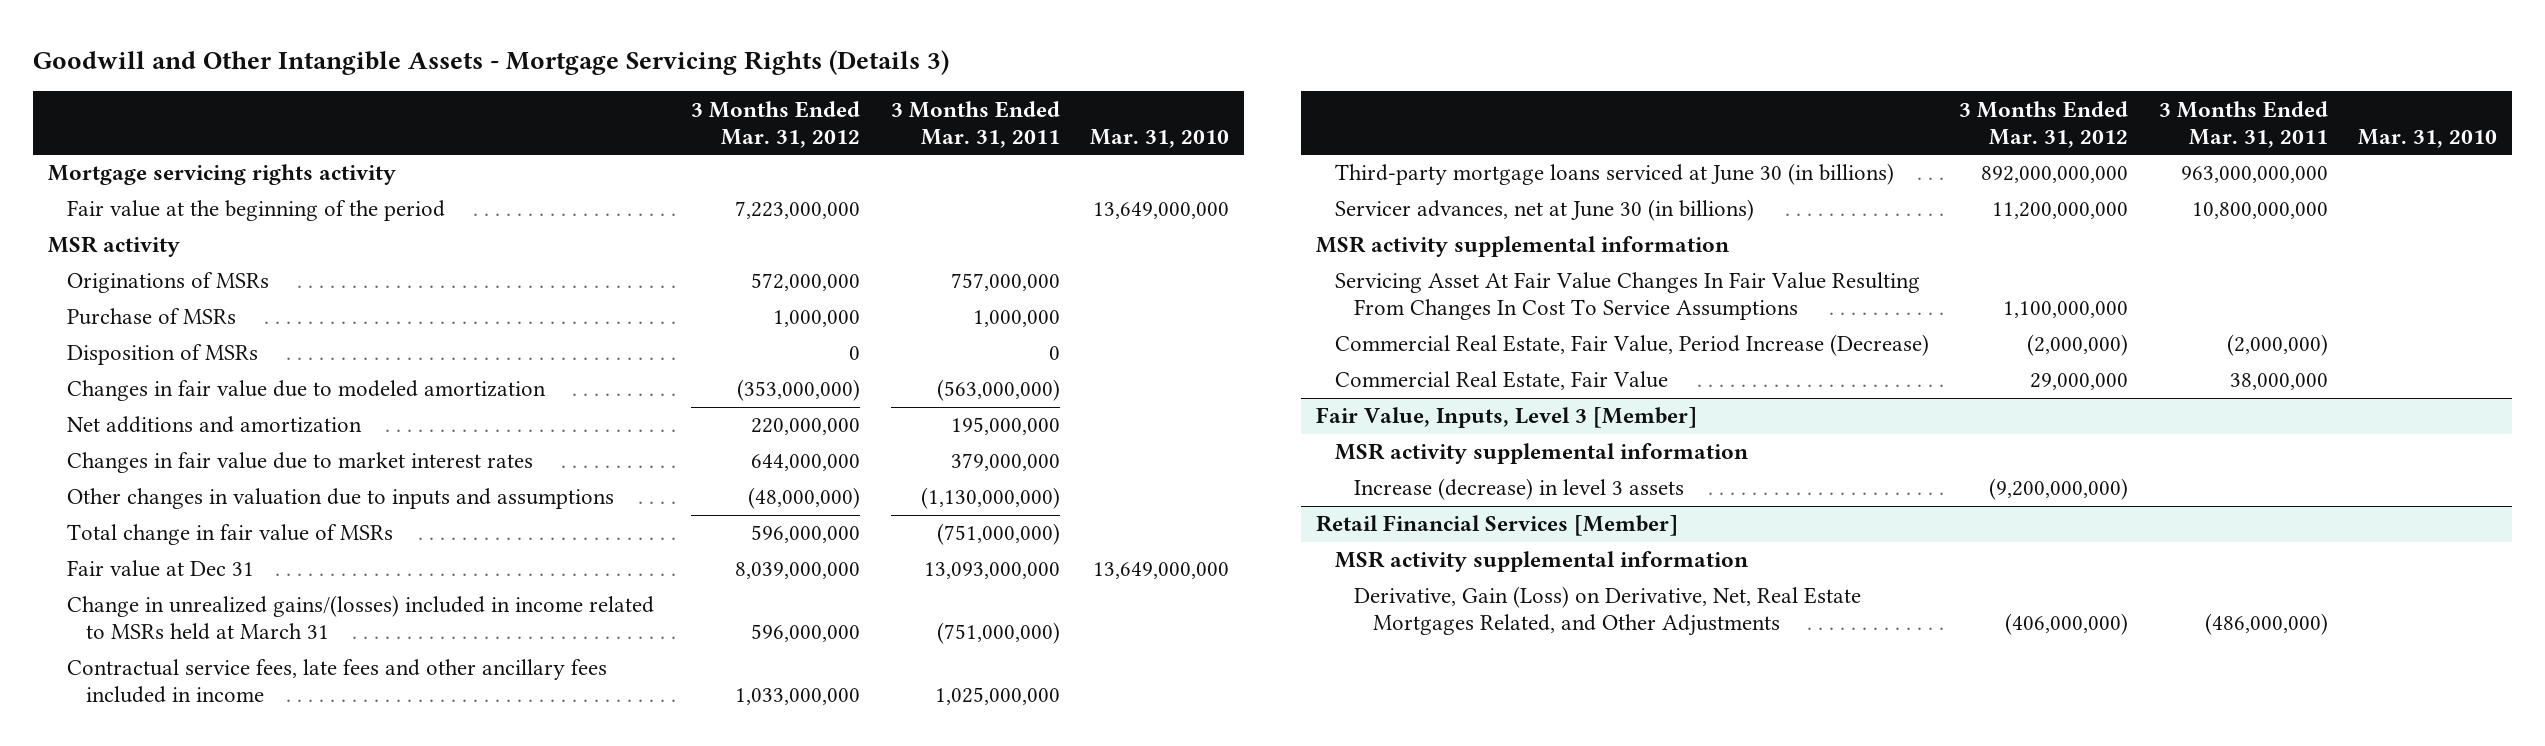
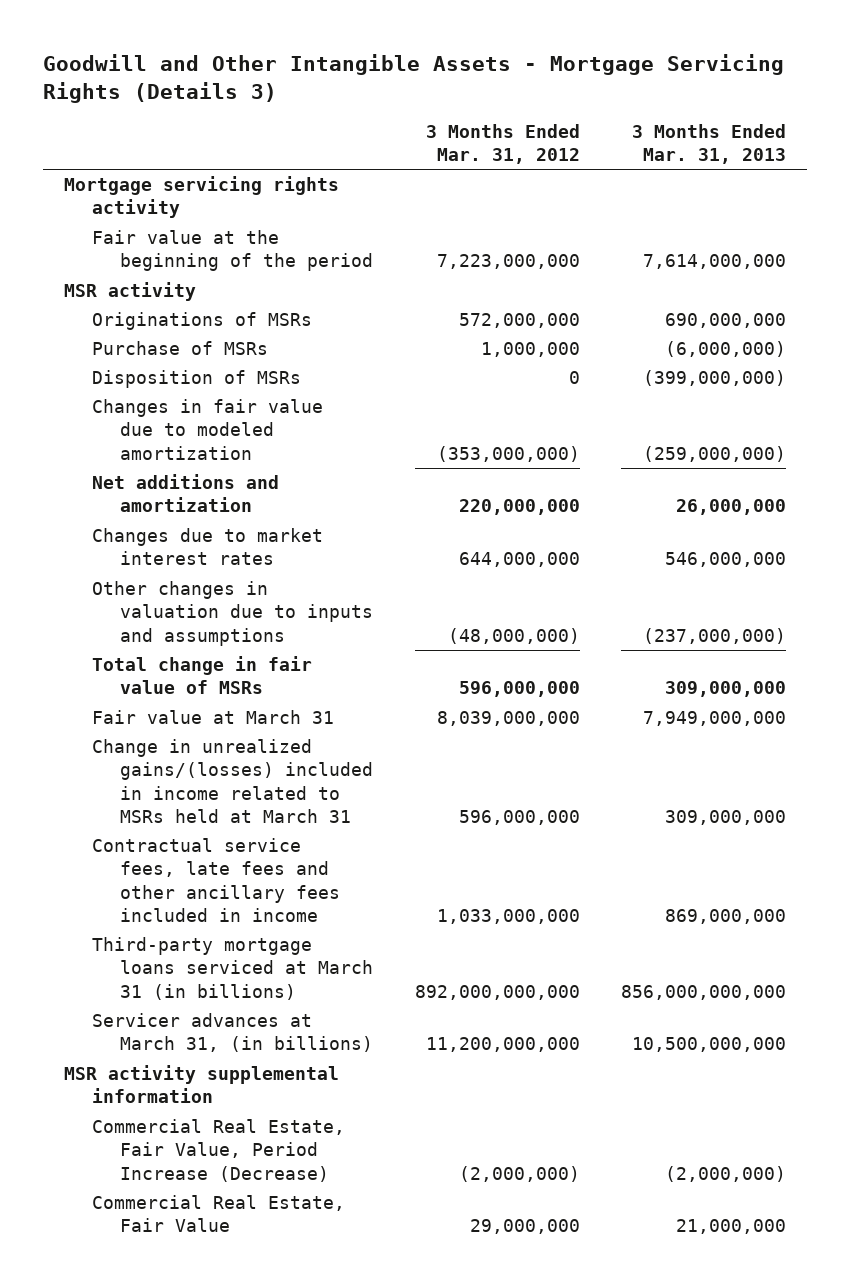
[890,100,1060,148] 3 Months Ended Mar. 31, 2011 -> none
[1089,128,1229,148] Mar. 31, 2010 -> none
none -> [632,123,787,164] 3 Months Ended Mar. 31, 2013
[66,452,533,474] Changes in fair value due to market interest rates -> [91,528,323,566] Changes due to market interest rates
[66,560,254,578] Fair value at Dec 31 -> [91,710,334,725] Fair value at March 31
[1334,163,1894,186] Third-party mortgage loans serviced at June 30 (in billions) -> [91,937,373,1000] Third-party mortgage loans serviced at March 31 (in billions)
[1334,199,1754,222] Servicer advances, net at June 30 (in billions) -> [91,1013,373,1053] Servicer advances at March 31, (in billions)
[1334,272,1920,321] Servicing Asset At Fair Value Changes In Fair Value Resulting From Changes In Cost To Service Assumptions -> none
[1316,407,1698,429] Fair Value, Inputs, Level 3 [Member] -> none
[1334,443,1748,465] MSR activity supplemental information -> none
[1353,478,1684,501] Increase (decrease) in level 3 assets -> none
[1316,515,1679,537] Retail Financial Services [Member] -> none
[1334,551,1748,573] MSR activity supplemental information -> none
[1353,586,1861,637] Derivative, Gain (Loss) on Derivative, Net, Real Estate Mortgages Related, and Other Adjustments -> none

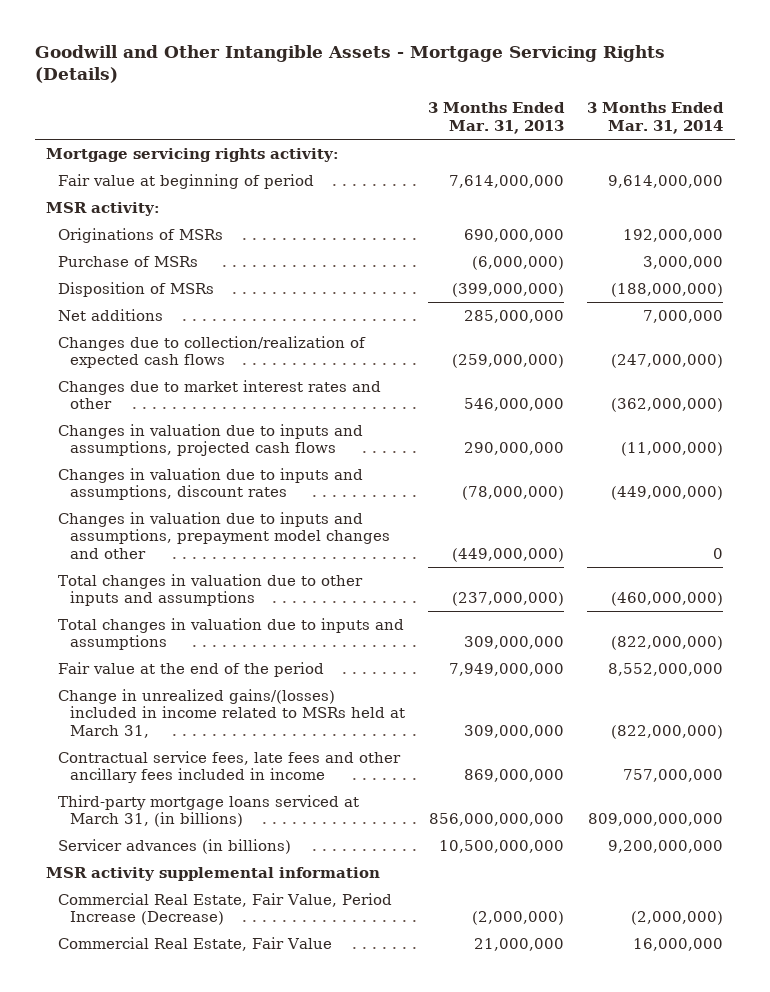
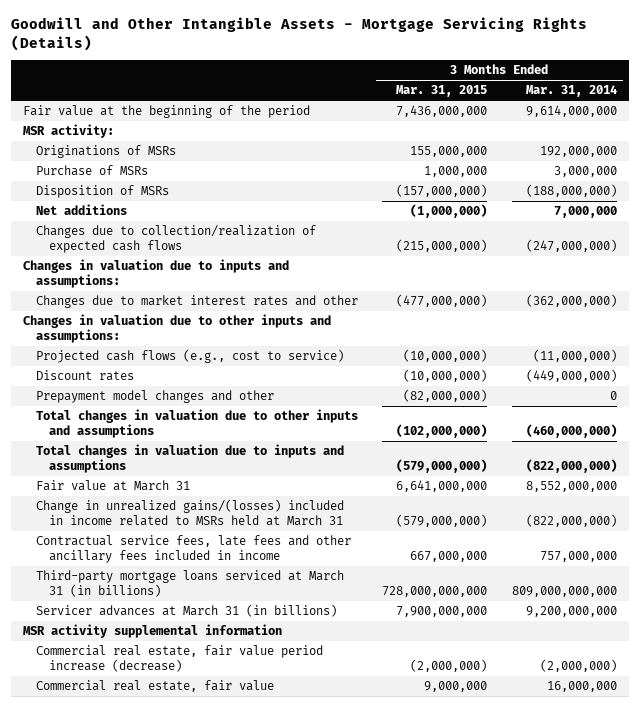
[428,102,566,134] 3 Months Ended Mar. 31, 2013 -> none
none -> [396,85,488,98] Mar. 31, 2015
[46,147,340,162] Mortgage servicing rights activity: -> none
[58,173,315,189] Fair value at beginning of period -> [22,105,310,119] Fair value at the beginning of the period
none -> [22,259,289,288] Changes in valuation due to inputs and assumptions:
none -> [22,314,331,343] Changes in valuation due to other inputs and assumptions:
[58,423,364,457] Changes in valuation due to inputs and assumptions, projected cash flows -> [35,349,344,364] Projected cash flows (e.g., cost to service)
[58,467,364,501] Changes in valuation due to inputs and assumptions, discount rates -> [35,370,134,382] Discount rates
[58,511,391,559] Changes in valuation due to inputs and assumptions, prepayment model changes and other -> [35,390,274,404] Prepayment model changes and other
[58,661,325,677] Fair value at the end of the period -> [35,480,190,492] Fair value at March 31
[58,688,406,738] Change in unrealized gains/(losses) included in income related to MSRs held at March 31, -> [35,499,344,526] Change in unrealized gains/(losses) included in income related to MSRs held at March 31
[58,794,360,828] Third-party mortgage loans serviced at March 31, (in billions) -> [35,570,344,597] Third-party mortgage loans serviced at March 31 (in billions)
[58,838,292,854] Servicer advances (in billions) -> [35,604,337,618] Servicer advances at March 31 (in billions)
[58,892,393,926] Commercial Real Estate, Fair Value, Period Increase (Decrease) -> [35,645,323,672] Commercial real estate, fair value period increase (decrease)
[58,936,333,951] Commercial Real Estate, Fair Value -> [35,680,274,693] Commercial real estate, fair value

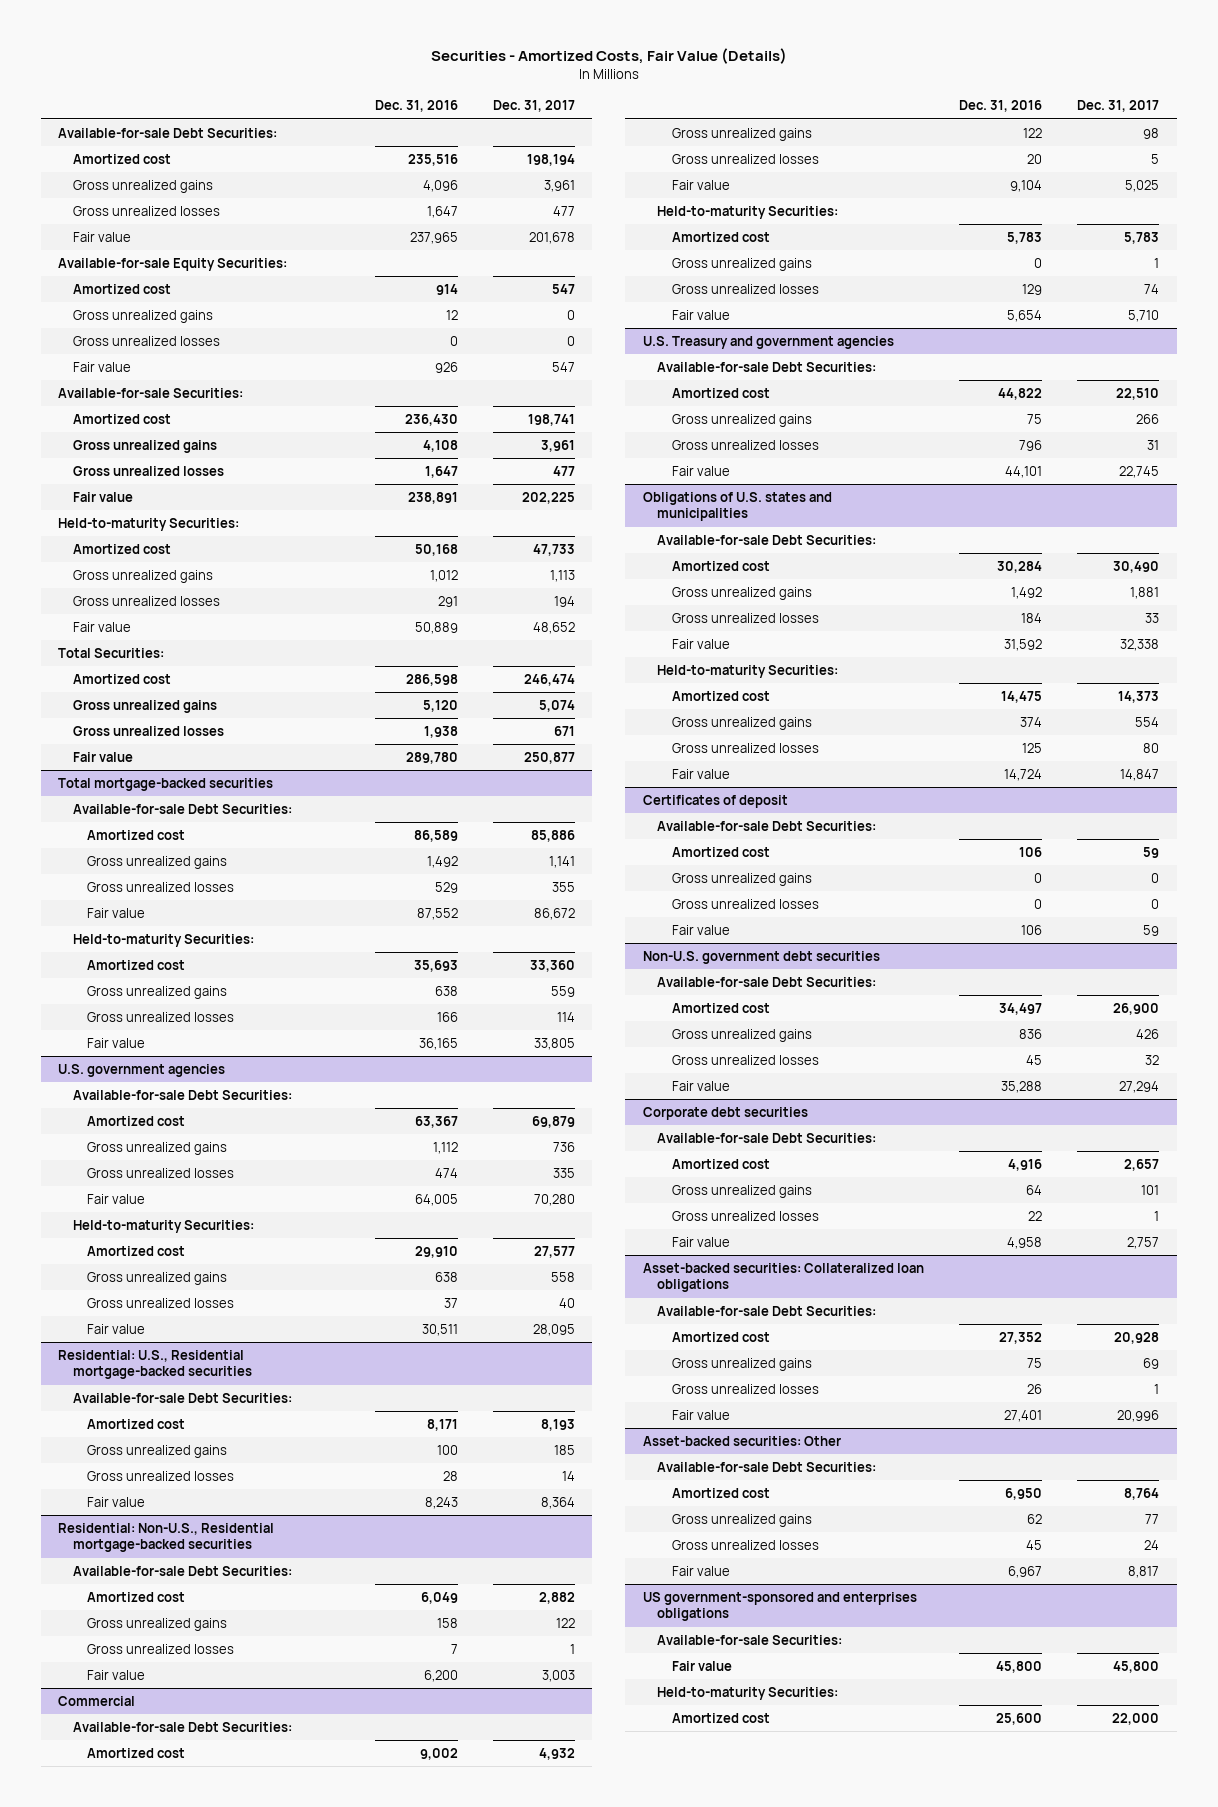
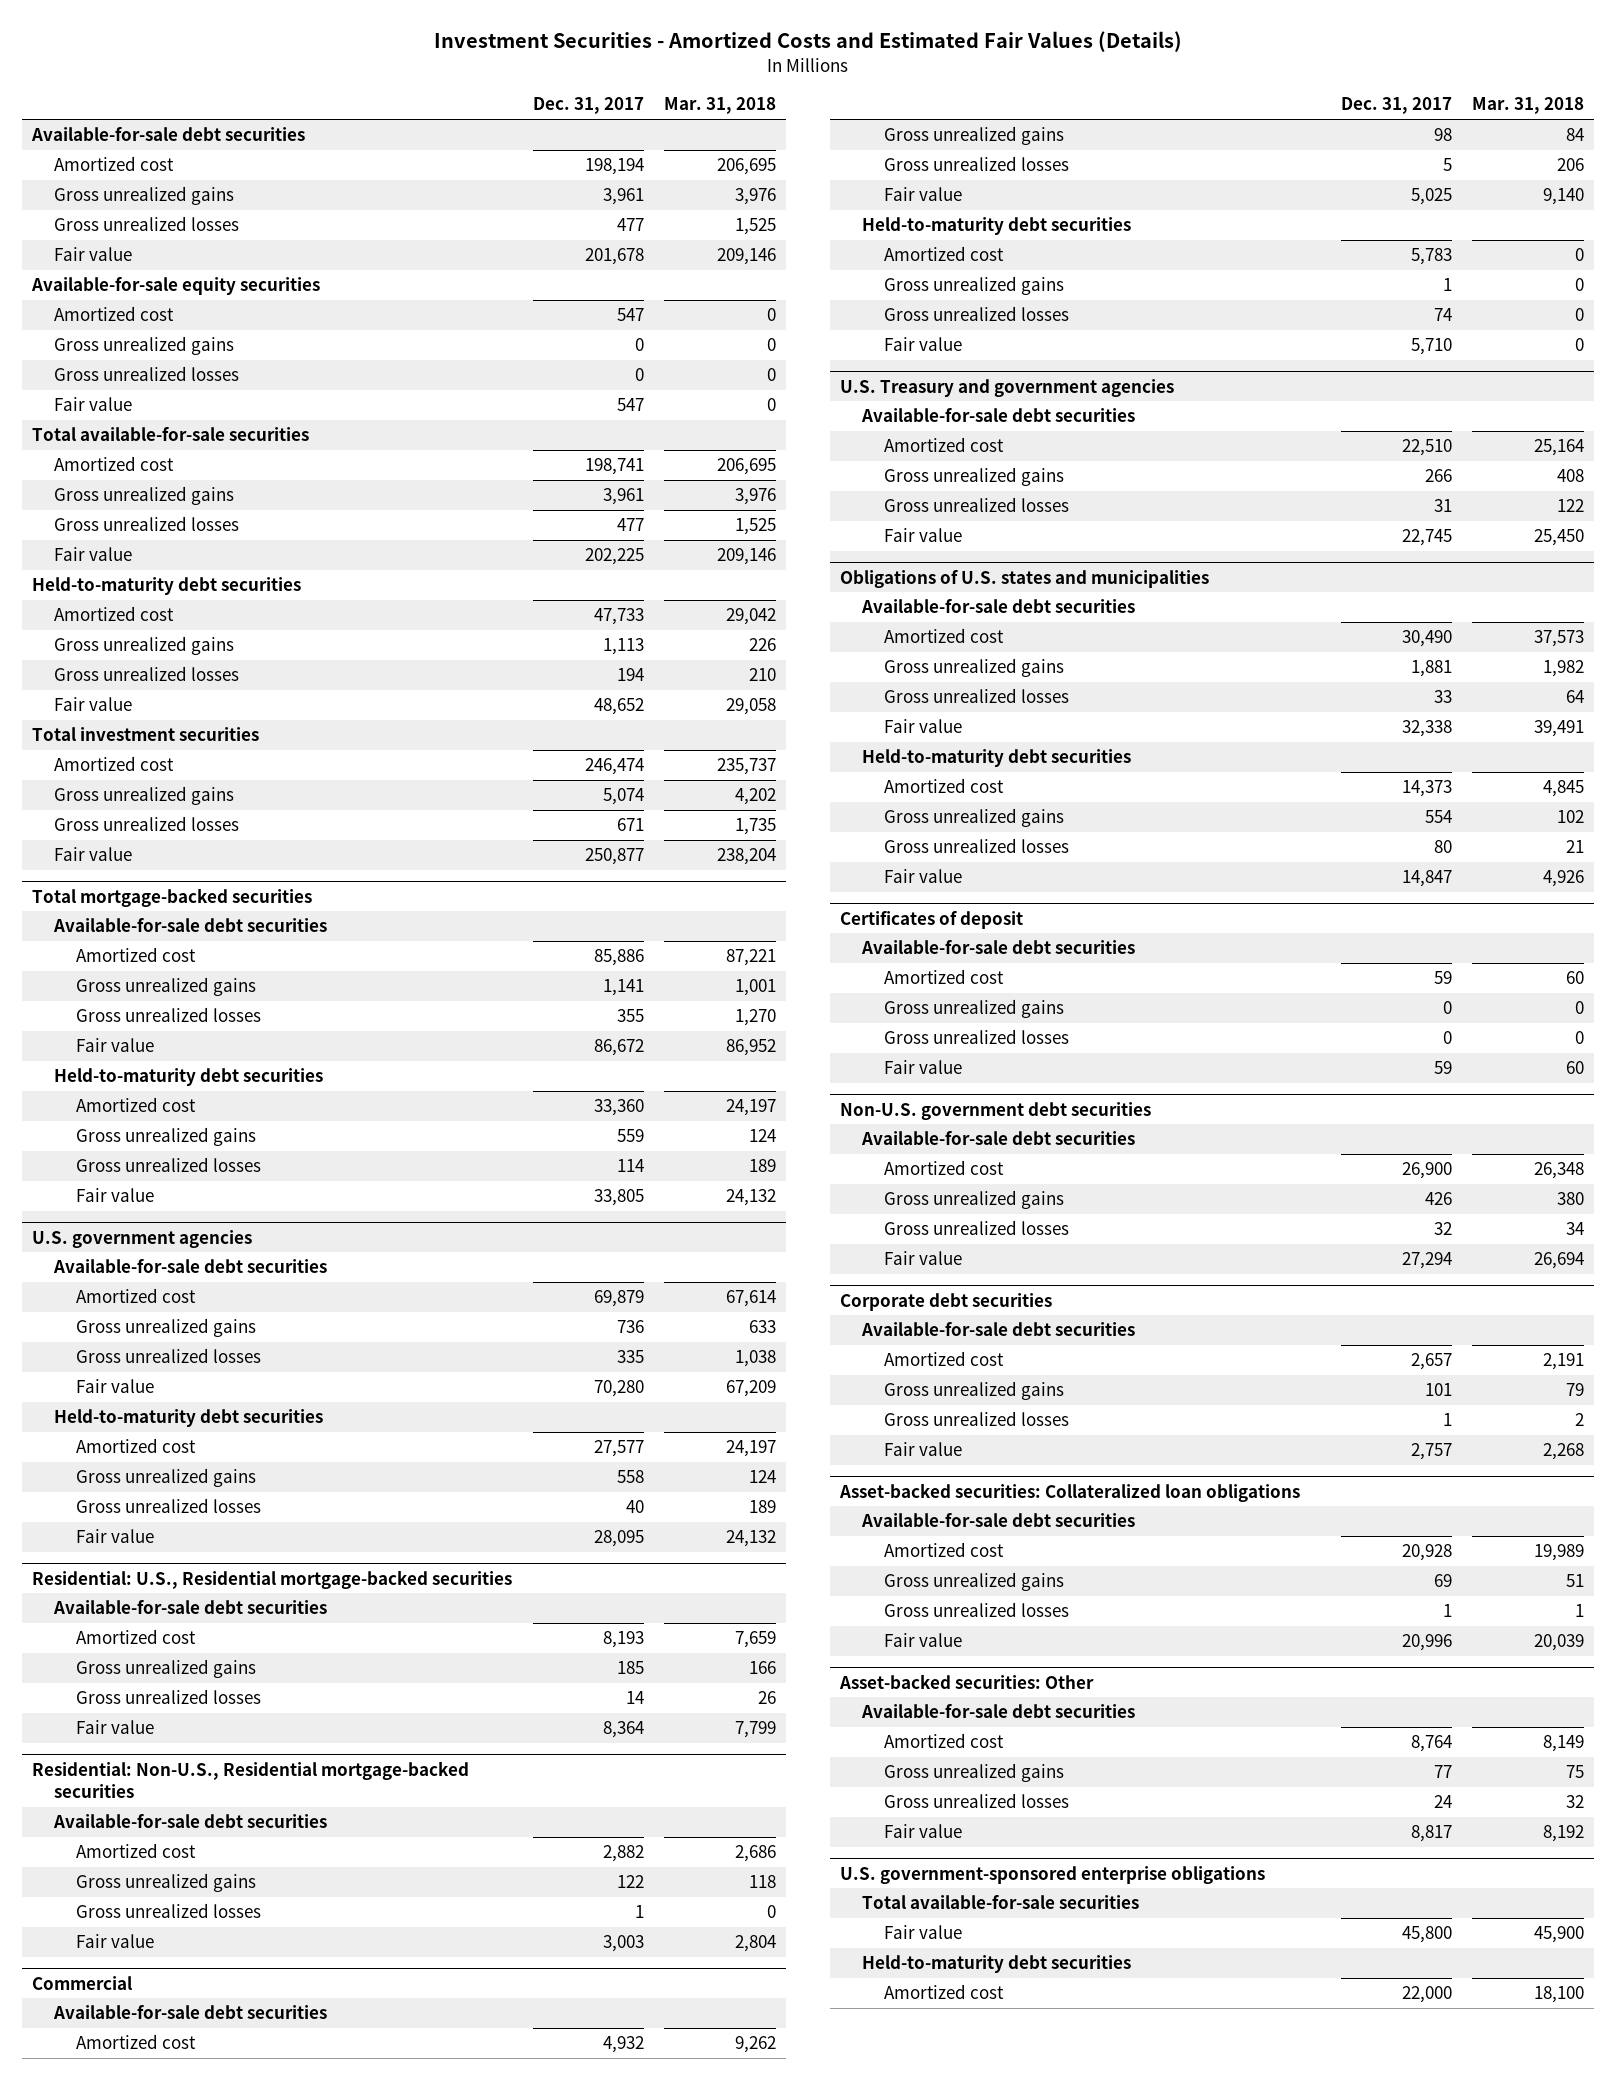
[430,48,787,65] Securities - Amortized Costs, Fair Value (Details) -> [434,31,1183,53] Investment Securities - Amortized Costs and Estimated Fair Values (Details)
[374,100,458,113] Dec. 31, 2016 -> none
none -> [664,97,777,115] Mar. 31, 2018
[58,128,278,139] Available-for-sale Debt Securities: -> [30,127,305,142] Available-for-sale debt securities
[58,258,288,272] Available-for-sale Equity Securities: -> [30,277,320,296] Available-for-sale equity securities
[58,388,244,399] Available-for-sale Securities: -> [31,427,309,442] Total available-for-sale securities
[58,518,240,532] Held-to-maturity Securities: -> [31,577,301,596] Held-to-maturity debt securities
[58,648,165,659] Total Securities: -> [31,727,259,742] Total investment securities
[72,804,292,815] Available-for-sale Debt Securities: -> [52,918,327,933] Available-for-sale debt securities
[72,934,254,948] Held-to-maturity Securities: -> [53,1068,323,1087] Held-to-maturity debt securities
[72,1090,292,1101] Available-for-sale Debt Securities: -> [52,1259,327,1274] Available-for-sale debt securities
[72,1220,254,1234] Held-to-maturity Securities: -> [53,1409,323,1428] Held-to-maturity debt securities
[72,1393,292,1404] Available-for-sale Debt Securities: -> [52,1600,327,1615] Available-for-sale debt securities
[72,1566,292,1577] Available-for-sale Debt Securities: -> [52,1814,327,1829] Available-for-sale debt securities
[72,1722,292,1733] Available-for-sale Debt Securities: -> [52,2005,327,2020] Available-for-sale debt securities
[657,206,839,220] Held-to-maturity Securities: -> [861,217,1131,236] Held-to-maturity debt securities
[657,362,877,373] Available-for-sale Debt Securities: -> [860,408,1135,423] Available-for-sale debt securities
[657,535,877,546] Available-for-sale Debt Securities: -> [860,599,1135,614] Available-for-sale debt securities
[657,665,839,679] Held-to-maturity Securities: -> [861,749,1131,768] Held-to-maturity debt securities
[657,821,877,832] Available-for-sale Debt Securities: -> [860,940,1135,955] Available-for-sale debt securities
[657,977,877,988] Available-for-sale Debt Securities: -> [860,1131,1135,1146] Available-for-sale debt securities
[657,1133,877,1144] Available-for-sale Debt Securities: -> [860,1322,1135,1337] Available-for-sale debt securities
[657,1306,877,1317] Available-for-sale Debt Securities: -> [860,1513,1135,1528] Available-for-sale debt securities
[657,1462,877,1473] Available-for-sale Debt Securities: -> [860,1704,1135,1719] Available-for-sale debt securities
[642,1592,917,1622] US government-sponsored and enterprises obligations -> [839,1865,1265,1884] U.S. government-sponsored enterprise obligations
[657,1635,843,1646] Available-for-sale Securities: -> [861,1895,1139,1910] Total available-for-sale securities
[657,1687,839,1701] Held-to-maturity Securities: -> [861,1955,1131,1974] Held-to-maturity debt securities

